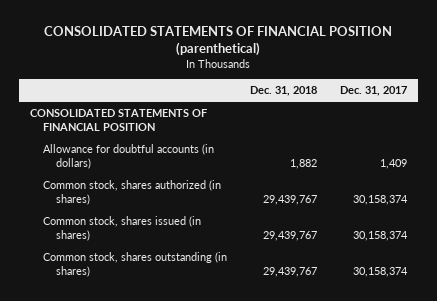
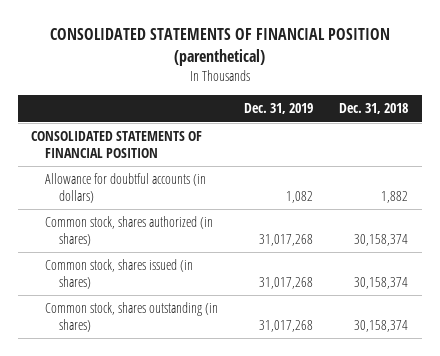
[339,86,407,97] Dec. 31, 2017 -> none
none -> [244,103,314,115] Dec. 31, 2019
[262,195,317,206] 29,439,767 -> [354,233,409,246] 30,158,374
[262,231,317,242] 29,439,767 -> [354,276,409,289] 30,158,374
[262,267,317,278] 29,439,767 -> [354,319,409,332] 30,158,374

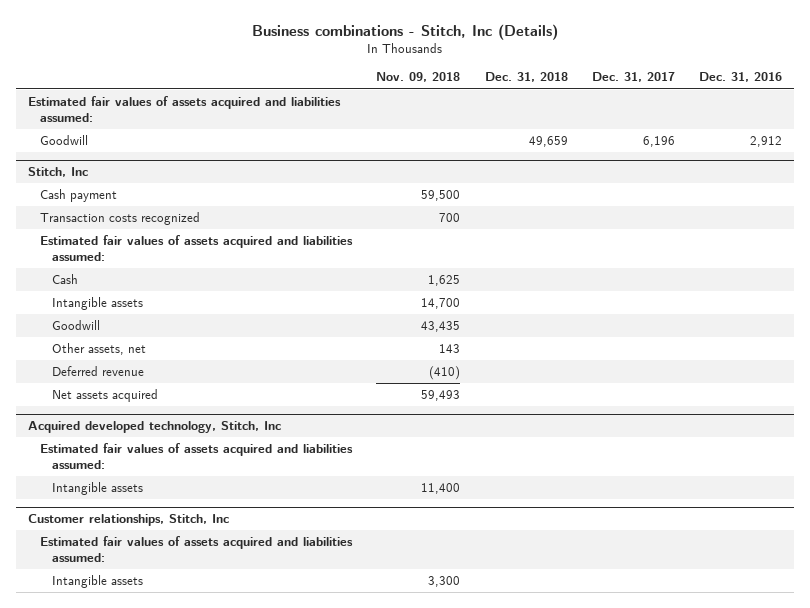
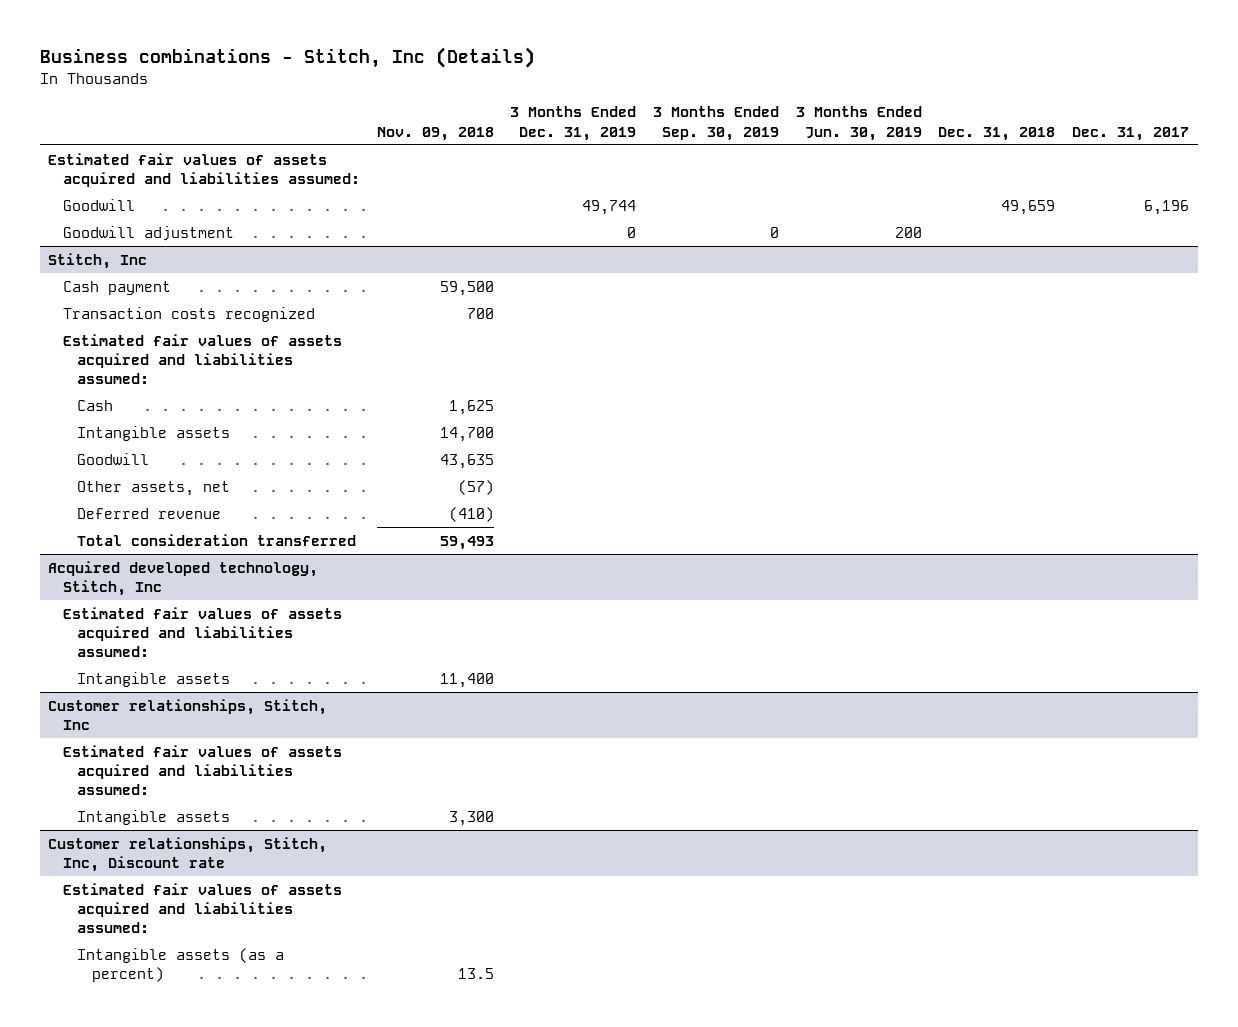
[698,72,782,83] Dec. 31, 2016 -> none
none -> [510,106,637,141] 3 Months Ended Dec. 31, 2019
none -> [652,106,779,141] 3 Months Ended Sep. 30, 2019
none -> [795,106,922,141] 3 Months Ended Jun. 30, 2019
none -> [62,225,234,241] Goodwill adjustment
[421,321,461,333] 43,435 -> [439,453,494,469] 43,635
[439,344,461,354] 143 -> [457,479,494,495] (57)
[52,389,159,403] Net assets acquired -> [77,533,357,546] Total consideration transferred
none -> [48,836,328,872] Customer relationships, Stitch, Inc, Discount rate
none -> [62,882,342,933] Estimated fair values of assets acquired and liabilities assumed:
none -> [77,947,285,982] Intangible assets (as a percent)

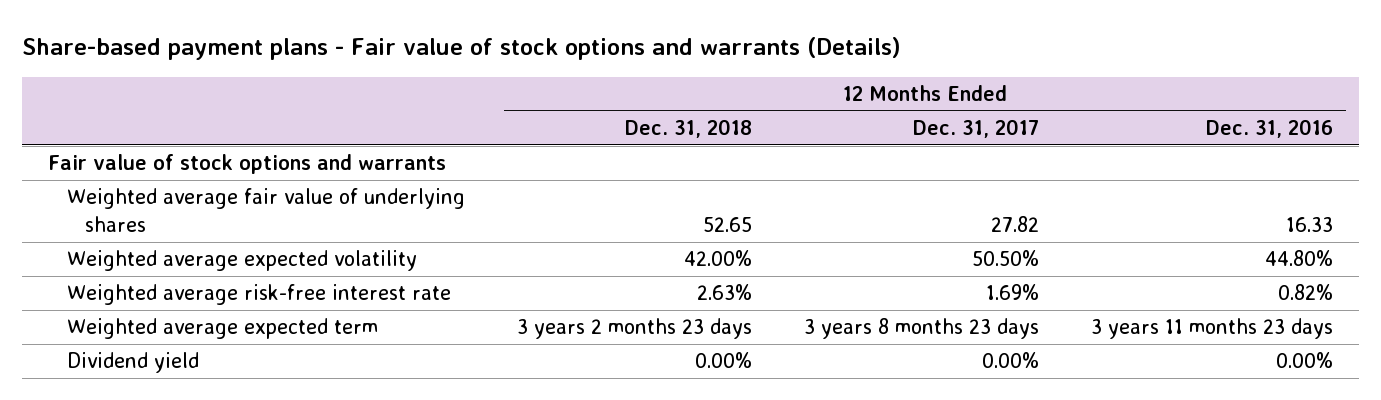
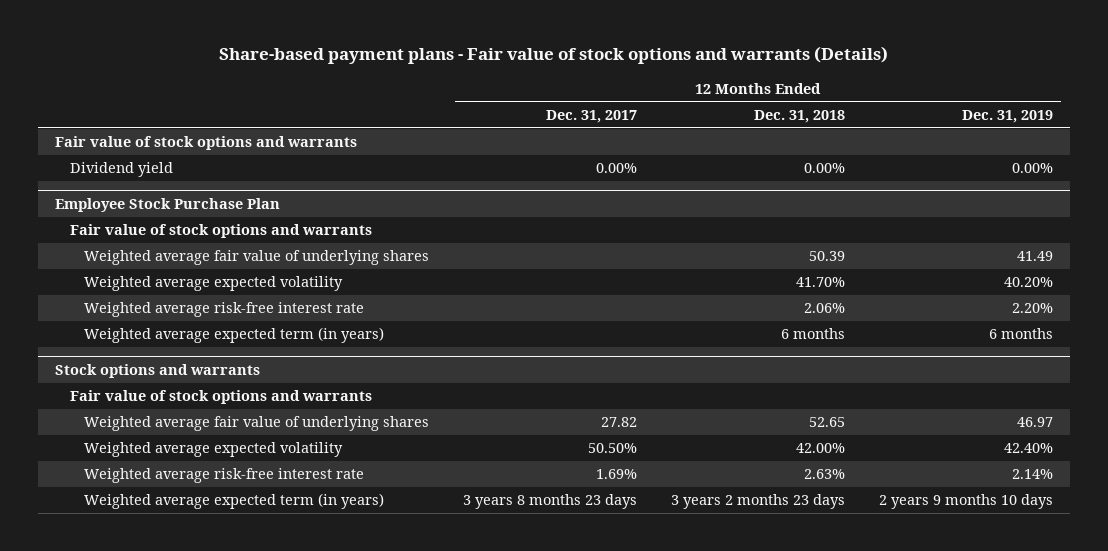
[1205,119,1333,139] Dec. 31, 2016 -> none
none -> [962,110,1054,124] Dec. 31, 2019
[66,352,199,374] Dividend yield -> [69,162,173,178] Dividend yield
none -> [54,197,280,212] Employee Stock Purchase Plan
none -> [69,224,372,239] Fair value of stock options and warrants
none -> [84,250,430,266] Weighted average fair value of underlying shares
none -> [84,276,344,292] Weighted average expected volatility
none -> [84,302,365,318] Weighted average risk-free interest rate
none -> [84,327,385,344] Weighted average expected term (in years)
none -> [54,363,260,378] Stock options and warrants
none -> [69,390,372,405] Fair value of stock options and warrants
[66,318,378,340] Weighted average expected term -> [84,493,385,510] Weighted average expected term (in years)

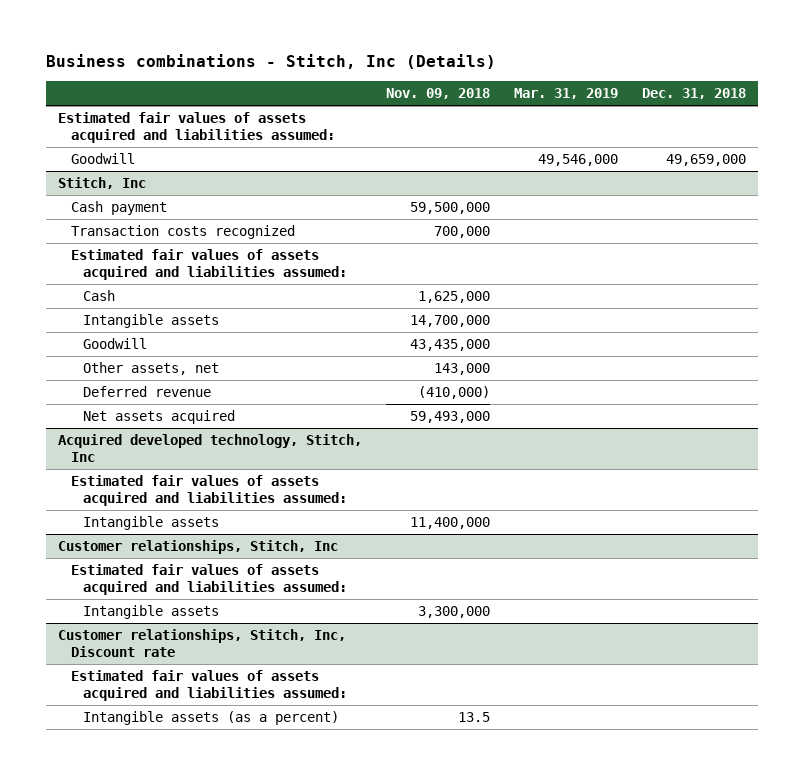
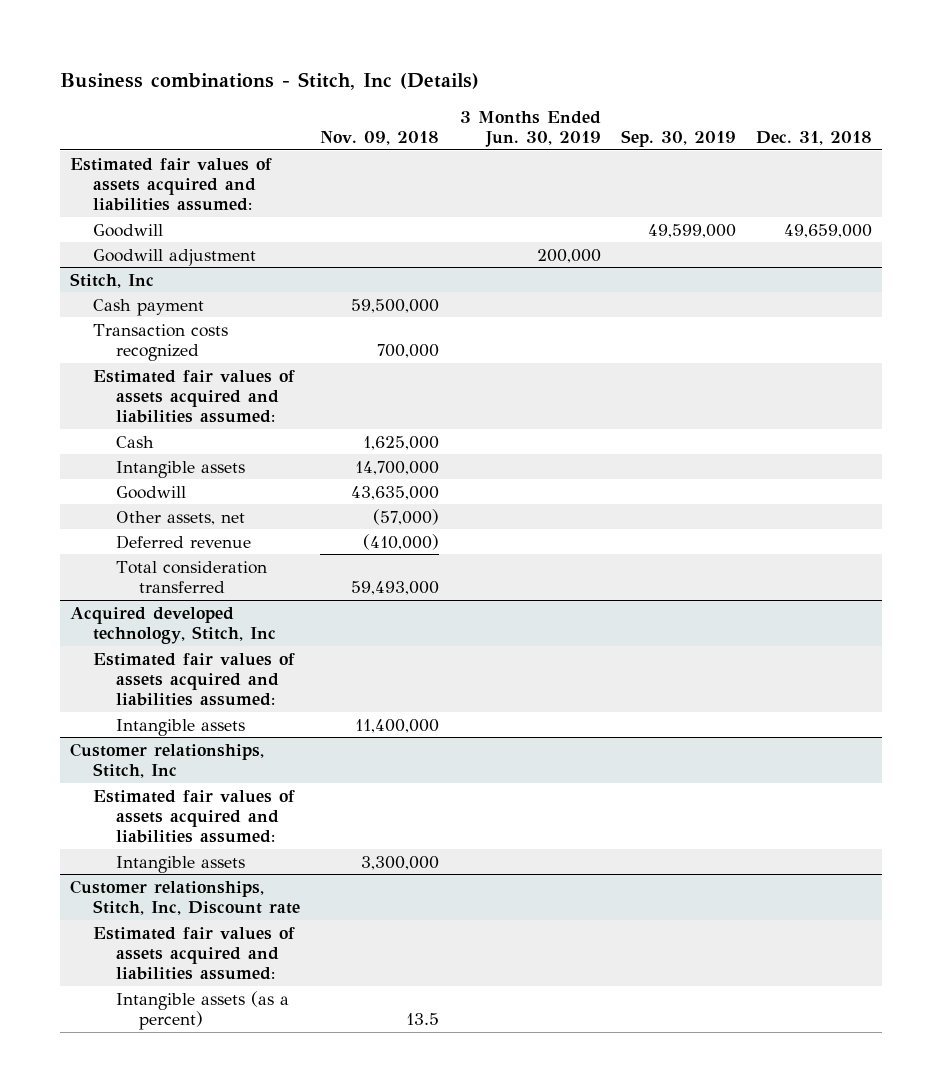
[514,87,619,99] Mar. 31, 2019 -> none
none -> [459,110,601,148] 3 Months Ended Jun. 30, 2019
none -> [620,130,736,148] Sep. 30, 2019
none -> [93,248,257,266] Goodwill adjustment
[410,339,491,352] 43,435,000 -> [351,485,440,500] 43,635,000
[434,363,491,376] 143,000 -> [373,508,440,525] (57,000)
[82,410,235,425] Net assets acquired -> [116,560,268,593] Total consideration transferred

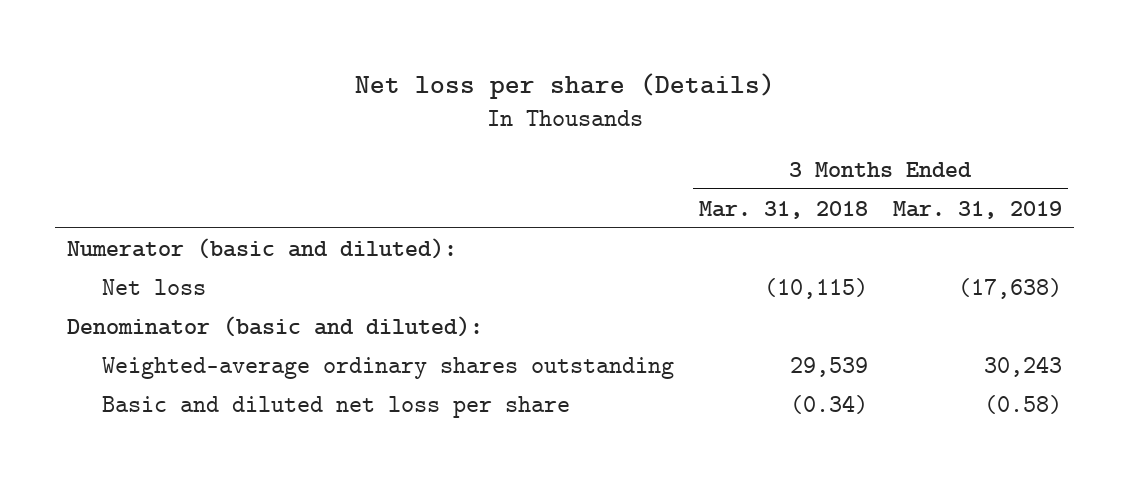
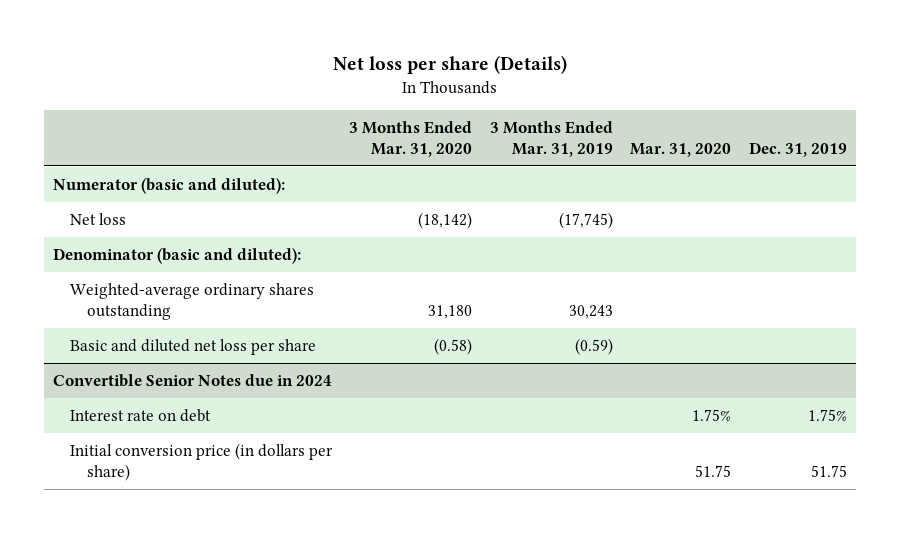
[698,200,868,219] Mar. 31, 2018 -> none
none -> [349,120,473,158] 3 Months Ended Mar. 31, 2020
none -> [630,143,732,158] Mar. 31, 2020
none -> [748,142,847,158] Dec. 31, 2019
[957,277,1062,299] (17,638) -> [558,211,613,229] (17,745)
[983,394,1062,414] (0.58) -> [574,337,613,355] (0.59)
none -> [52,373,332,387] Convertible Senior Notes due in 2024
none -> [69,408,211,422] Interest rate on debt
none -> [69,442,333,482] Initial conversion price (in dollars per share)

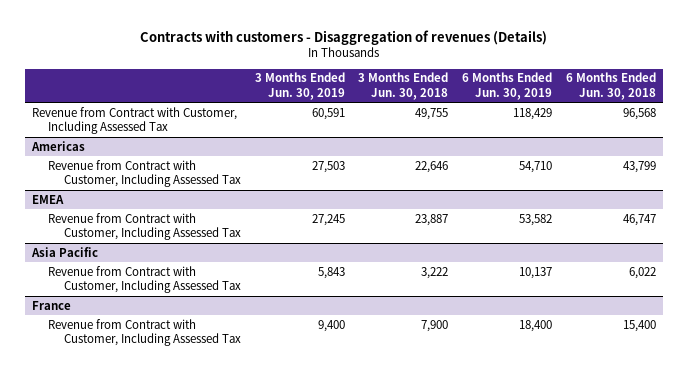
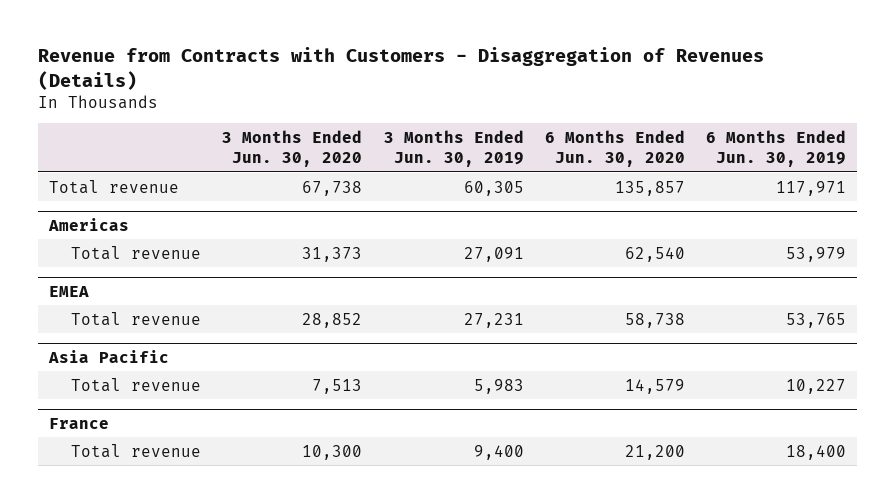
[139,30,547,46] Contracts with customers - Disaggregation of revenues (Details) -> [38,47,765,90] Revenue from Contracts with Customers - Disaggregation of Revenues (Details)
[358,72,449,101] 3 Months Ended Jun. 30, 2018 -> none
[565,72,656,101] 6 Months Ended Jun. 30, 2018 -> none
none -> [222,129,363,167] 3 Months Ended Jun. 30, 2020
none -> [544,129,685,167] 6 Months Ended Jun. 30, 2020
[31,106,237,135] Revenue from Contract with Customer, Including Assessed Tax -> none
none -> [48,179,179,194] Total revenue
[47,159,242,188] Revenue from Contract with Customer, Including Assessed Tax -> none
none -> [70,245,201,260] Total revenue
[47,212,242,241] Revenue from Contract with Customer, Including Assessed Tax -> none
none -> [70,311,201,326] Total revenue
[47,265,242,294] Revenue from Contract with Customer, Including Assessed Tax -> none
none -> [70,377,201,392] Total revenue
[47,318,242,347] Revenue from Contract with Customer, Including Assessed Tax -> [70,443,201,458] Total revenue

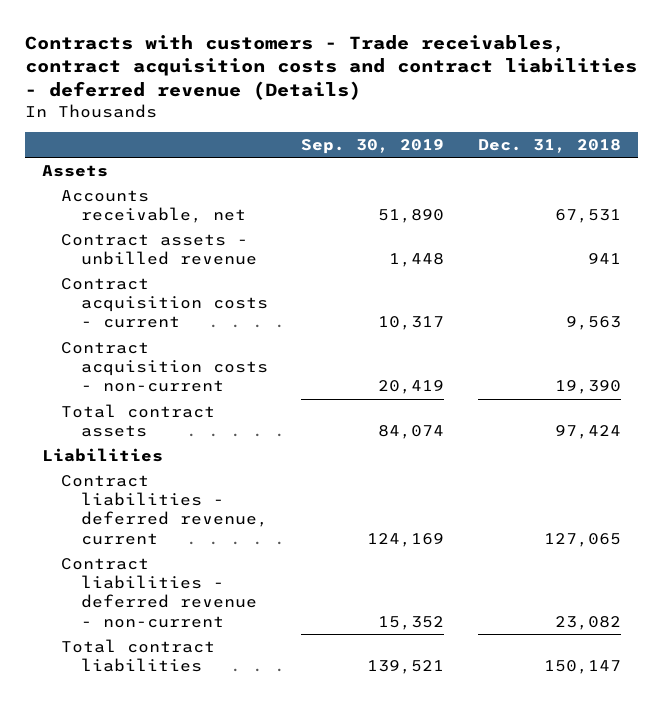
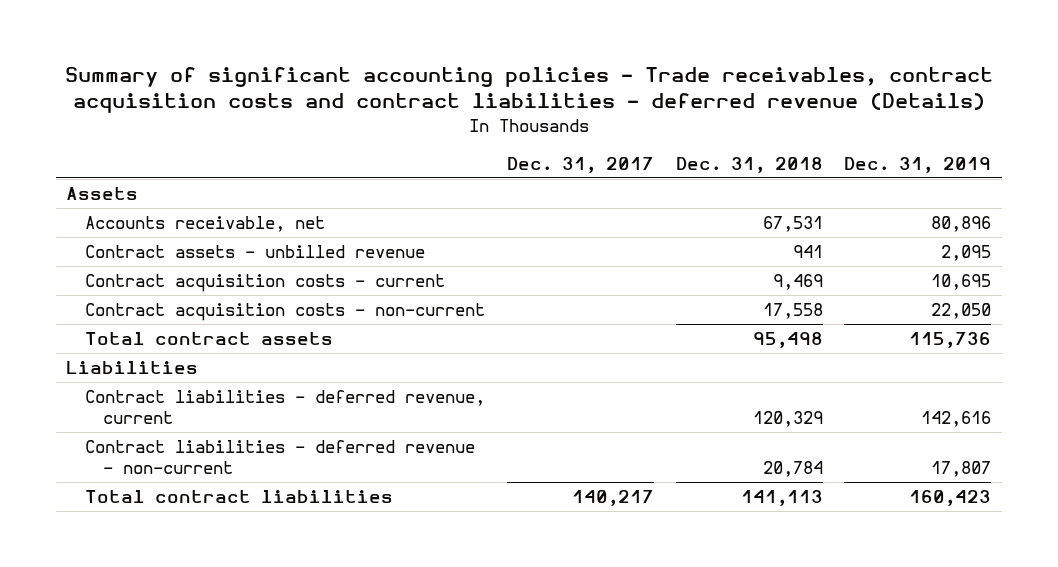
[24,34,637,101] Contracts with customers - Trade receivables, contract acquisition costs and contract liabilities - deferred revenue (Details) -> [64,66,993,114] Summary of significant accounting policies - Trade receivables, contract acquisition costs and contract liabilities - deferred revenue (Details)
[301,138,445,154] Sep. 30, 2019 -> none
none -> [506,156,654,173] Dec. 31, 2017
none -> [844,156,992,173] Dec. 31, 2019
[565,316,621,331] 9,563 -> [772,273,823,290] 9,469
[554,380,621,395] 19,390 -> [762,302,823,319] 17,558
[554,425,621,440] 97,424 -> [752,331,823,348] 95,498
[543,532,621,547] 127,065 -> [752,410,823,427] 120,329
[554,615,621,630] 23,082 -> [762,460,823,477] 20,784
[543,660,621,675] 150,147 -> [740,489,823,506] 141,113

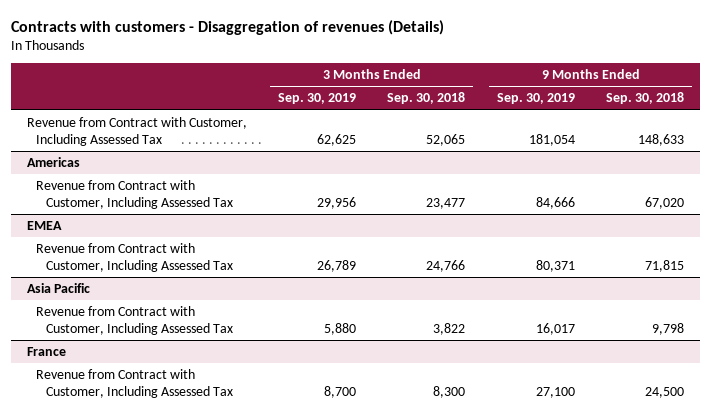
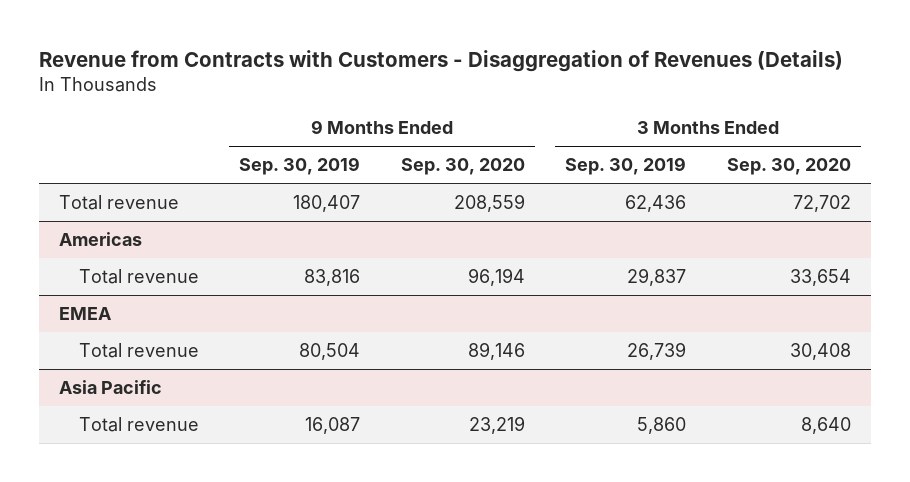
[10,19,444,35] Contracts with customers - Disaggregation of revenues (Details) -> [39,50,844,73] Revenue from Contracts with Customers - Disaggregation of Revenues (Details)
[387,92,466,105] Sep. 30, 2018 -> none
[606,92,685,105] Sep. 30, 2018 -> none
none -> [400,158,525,176] Sep. 30, 2020
none -> [726,158,851,176] Sep. 30, 2020
[26,117,247,146] Revenue from Contract with Customer, Including Assessed Tax -> none
none -> [59,194,180,210] Total revenue
[36,180,233,209] Revenue from Contract with Customer, Including Assessed Tax -> none
none -> [78,268,199,284] Total revenue
[36,243,233,272] Revenue from Contract with Customer, Including Assessed Tax -> none
none -> [78,342,199,358] Total revenue
[36,306,233,335] Revenue from Contract with Customer, Including Assessed Tax -> none
[26,347,66,357] France -> none
[36,369,233,398] Revenue from Contract with Customer, Including Assessed Tax -> none
none -> [78,416,199,432] Total revenue

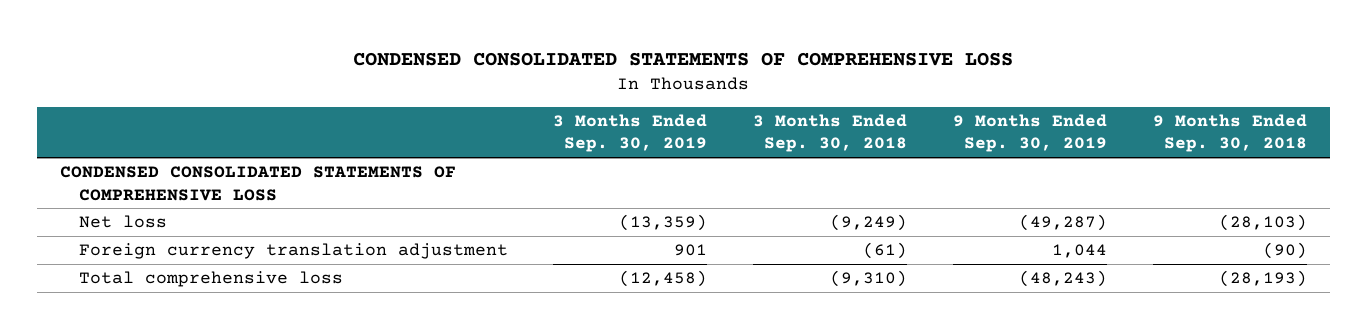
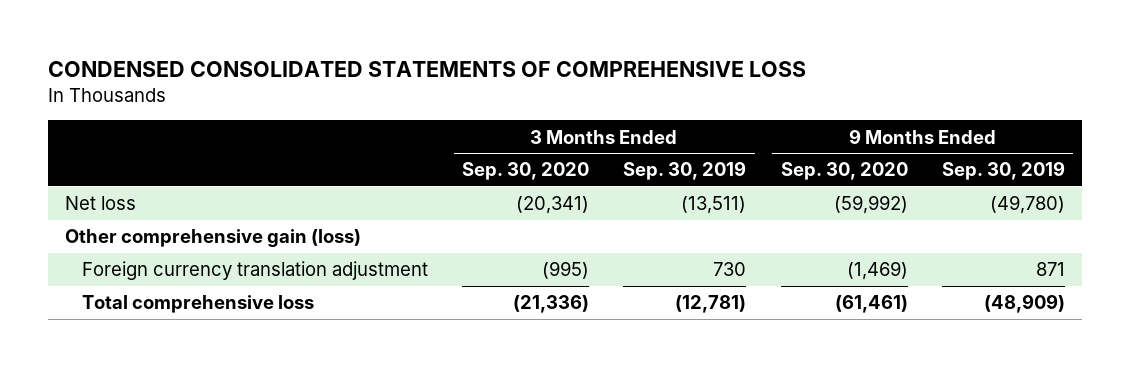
[753,114,908,153] 3 Months Ended Sep. 30, 2018 -> none
[1152,114,1307,153] 9 Months Ended Sep. 30, 2018 -> none
none -> [462,162,590,181] Sep. 30, 2020
none -> [780,162,908,181] Sep. 30, 2020
[59,166,456,201] CONDENSED CONSOLIDATED STATEMENTS OF COMPREHENSIVE LOSS -> none
[619,214,708,232] (13,359) -> [681,196,747,215] (13,511)
[1019,214,1108,232] (49,287) -> [989,195,1065,215] (49,780)
none -> [64,229,361,248] Other comprehensive gain (loss)
[674,244,708,257] 901 -> [713,262,747,277] 730
[1052,244,1108,259] 1,044 -> [1035,262,1065,277] 871
[619,270,708,288] (12,458) -> [675,295,747,314] (12,781)
[1019,270,1108,288] (48,243) -> [983,294,1065,314] (48,909)

